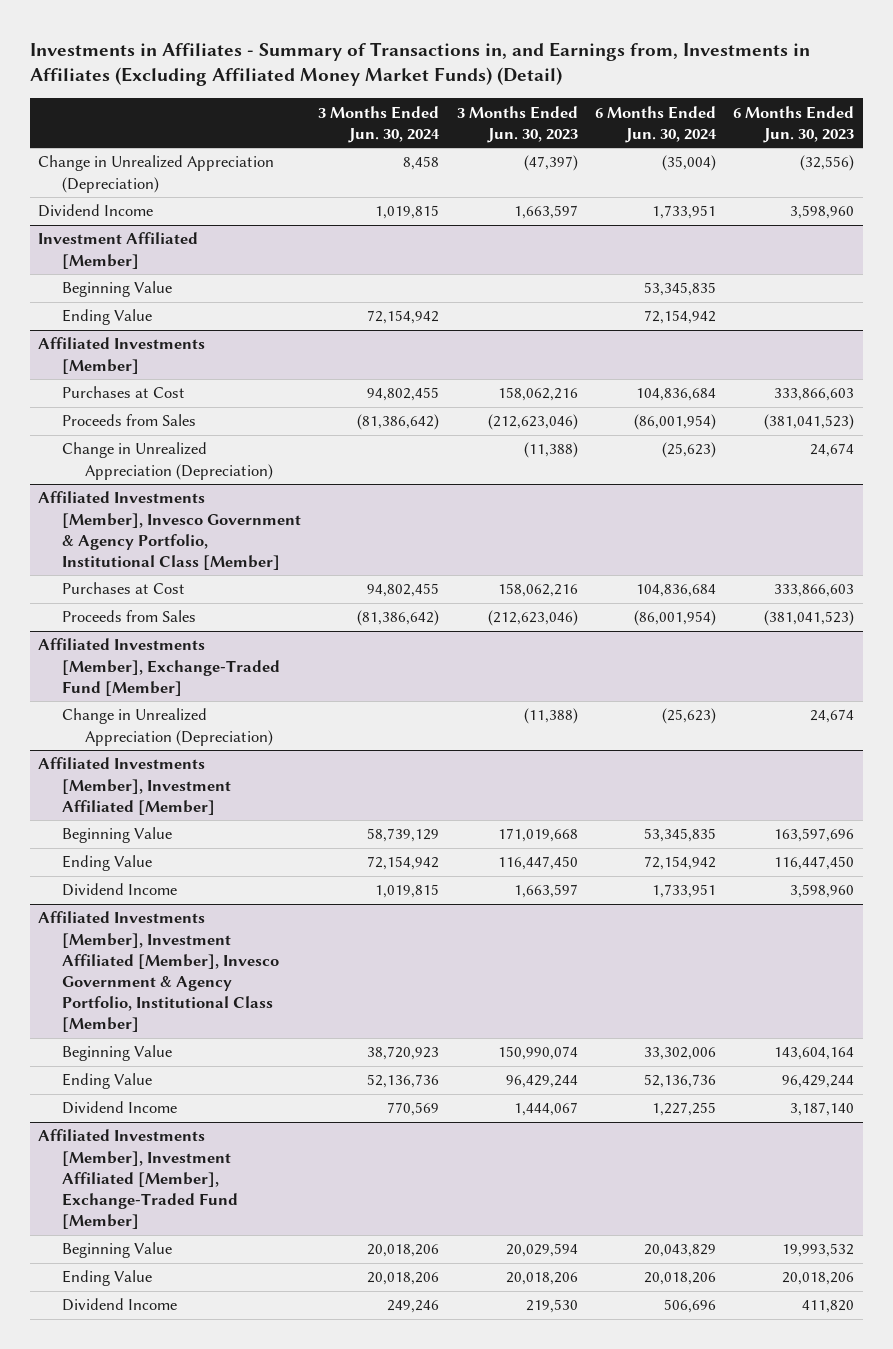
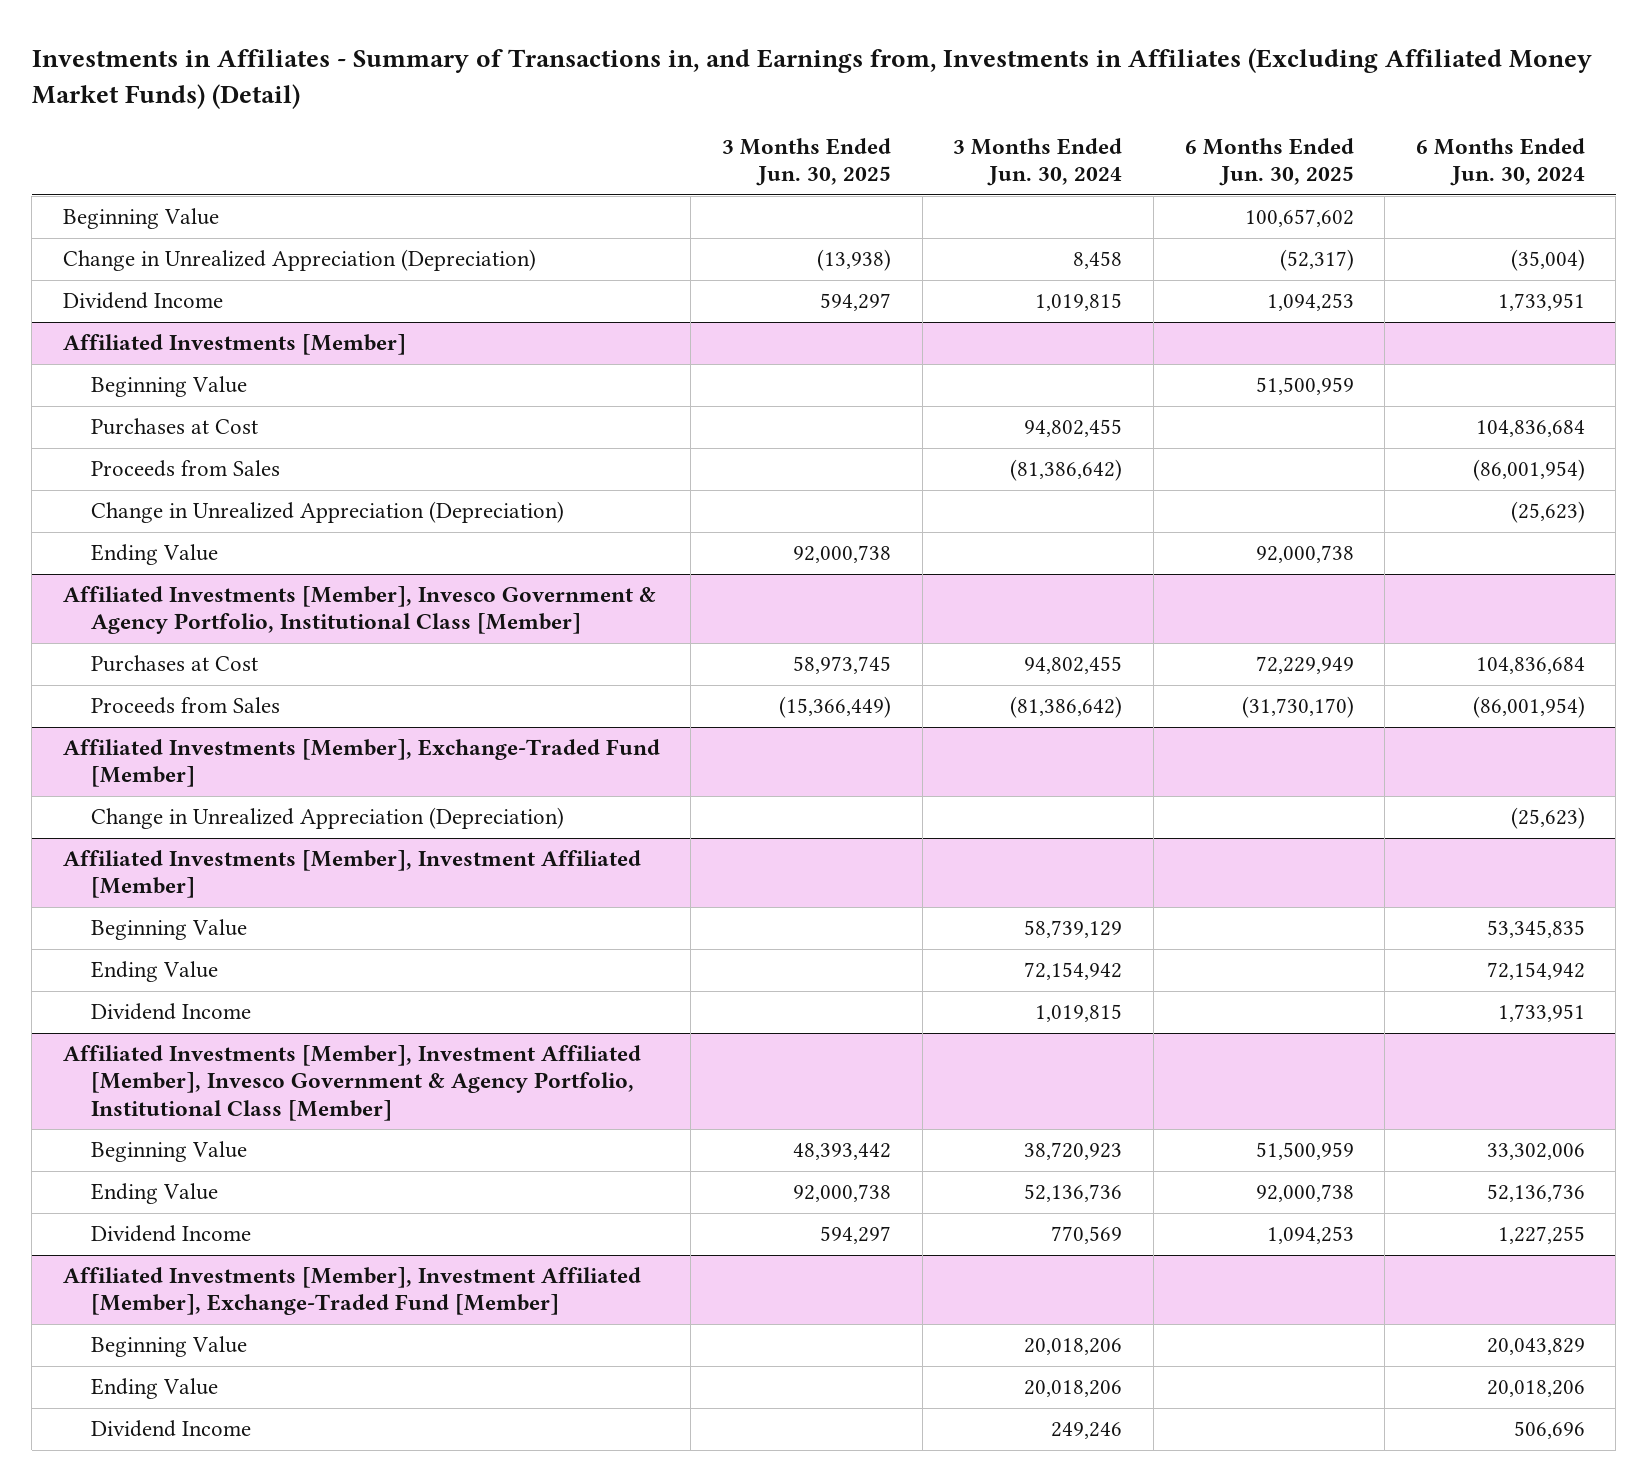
[456,105,578,143] 3 Months Ended Jun. 30, 2023 -> none
[733,105,855,143] 6 Months Ended Jun. 30, 2023 -> none
none -> [721,138,891,187] 3 Months Ended Jun. 30, 2025
none -> [1184,138,1354,187] 6 Months Ended Jun. 30, 2025
none -> [62,208,219,230] Beginning Value
[38,232,199,269] Investment Affiliated [Member] -> none
[61,281,172,298] Beginning Value -> none
[61,309,152,326] Ending Value -> none
none -> [90,376,247,398] Beginning Value
none -> [90,544,218,566] Ending Value

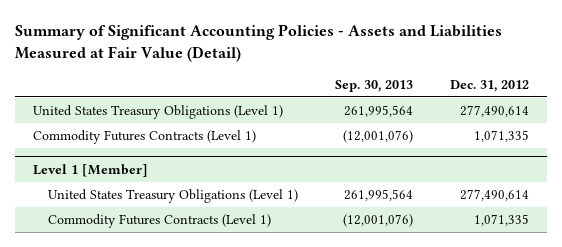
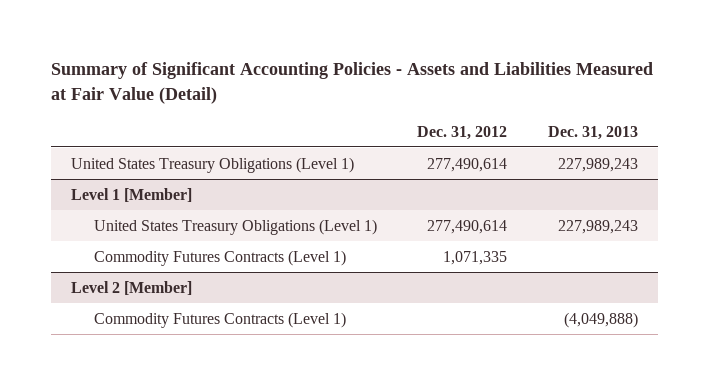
[335,79,414,92] Sep. 30, 2013 -> none
none -> [547,125,638,140] Dec. 31, 2013
[32,130,256,145] Commodity Futures Contracts (Level 1) -> none
none -> [70,280,192,295] Level 2 [Member]
none -> [94,311,347,328] Commodity Futures Contracts (Level 1)

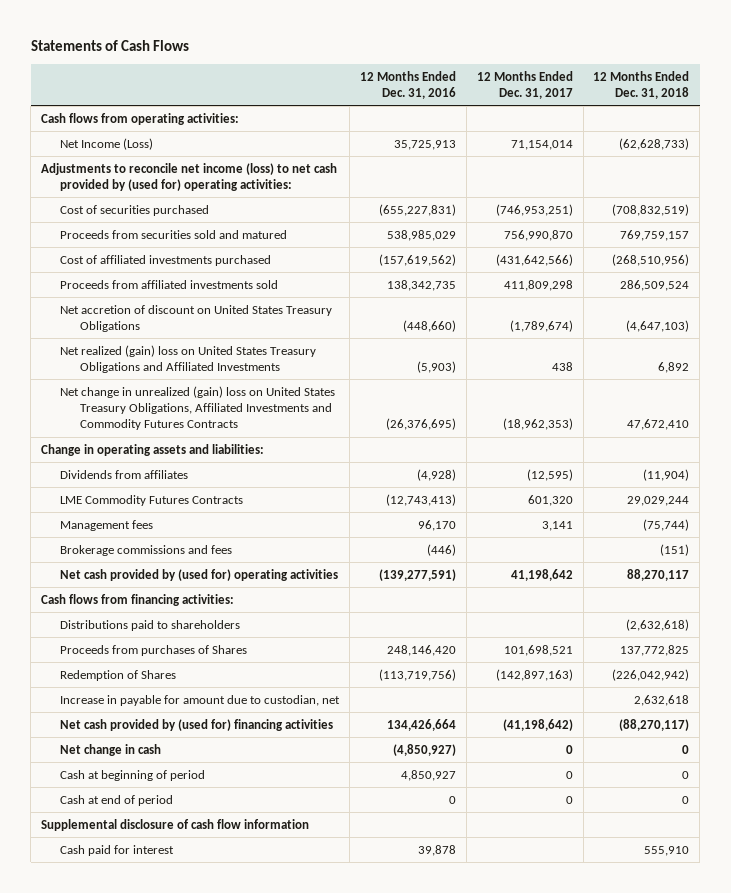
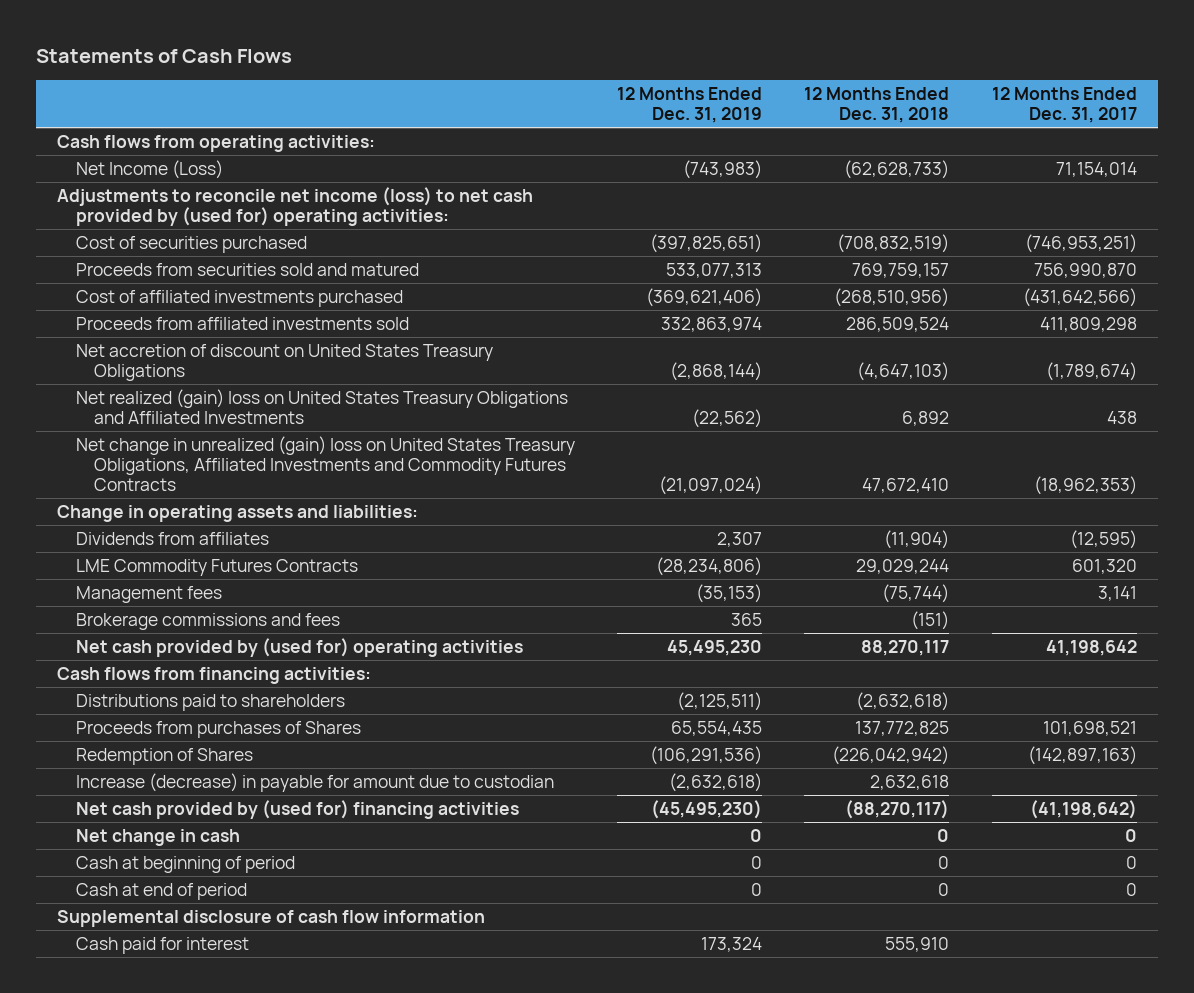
[360,70,457,99] 12 Months Ended Dec. 31, 2016 -> none
none -> [617,87,763,124] 12 Months Ended Dec. 31, 2019
[60,694,341,706] Increase in payable for amount due to custodian, net -> [75,772,554,792] Increase (decrease) in payable for amount due to custodian

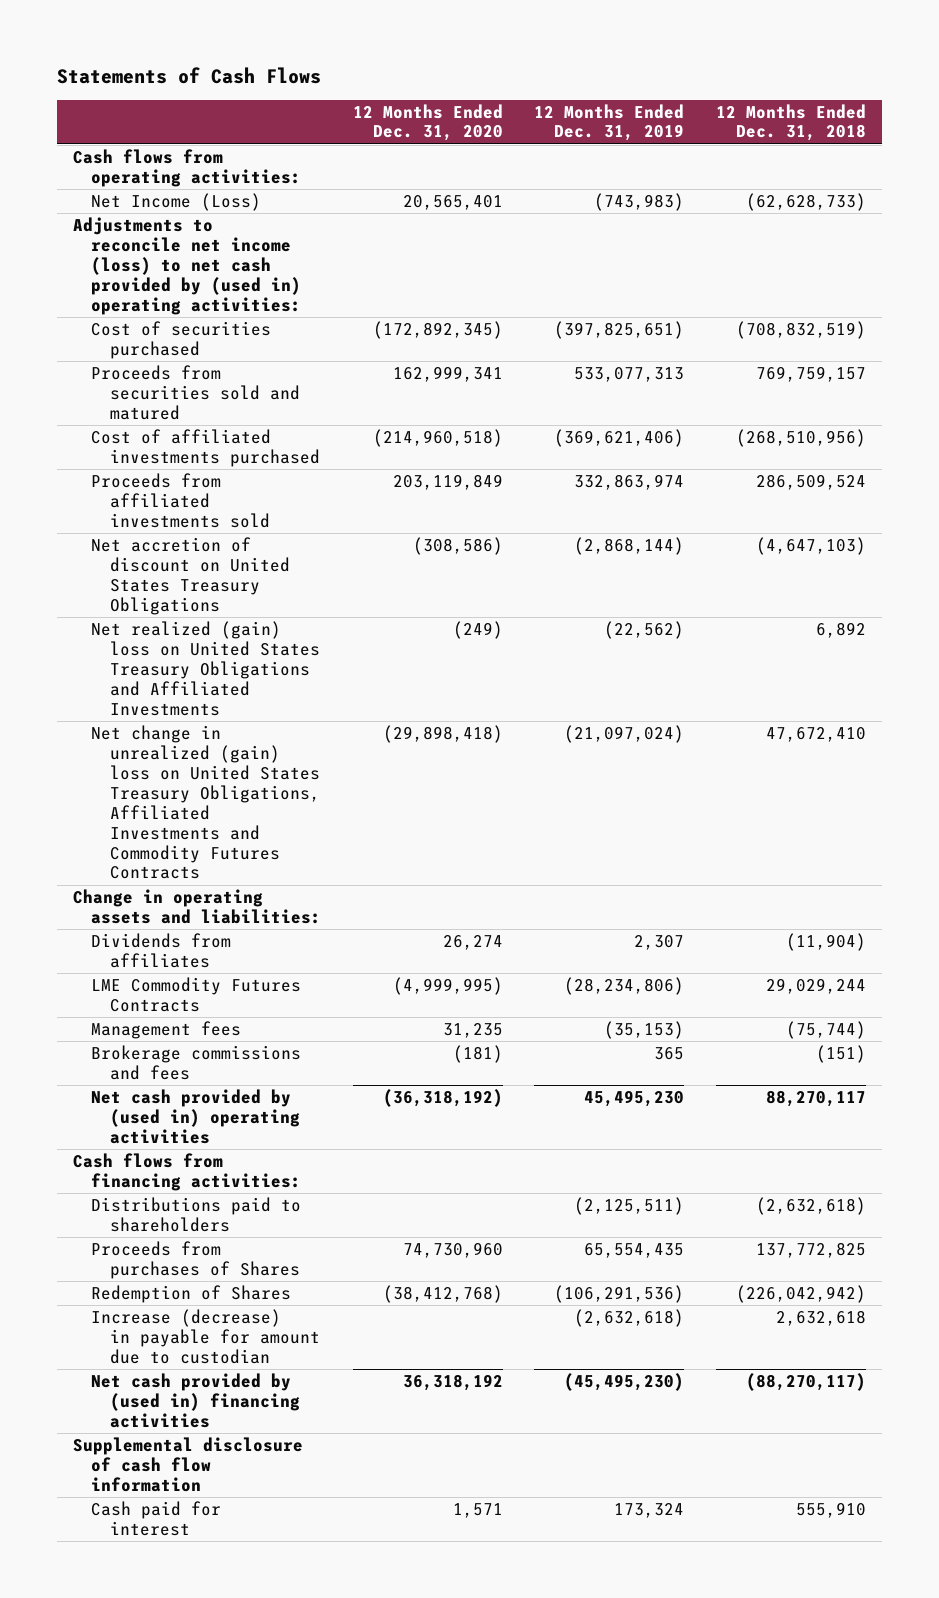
[991,87,1137,124] 12 Months Ended Dec. 31, 2017 -> none
none -> [352,103,503,142] 12 Months Ended Dec. 31, 2020
[57,186,534,226] Adjustments to reconcile net income (loss) to net cash provided by (used for) operating activities: -> [72,216,302,315] Adjustments to reconcile net income (loss) to net cash provided by (used in) operating activities:
[75,637,523,657] Net cash provided by (used for) operating activities -> [91,1088,301,1144] Net cash provided by (used in) operating activities
[75,828,240,846] Net change in cash -> none
[75,855,295,873] Cash at beginning of period -> none
[75,882,247,900] Cash at end of period -> none
[75,799,519,819] Net cash provided by (used for) financing activities -> [91,1372,301,1428] Net cash provided by (used in) financing activities

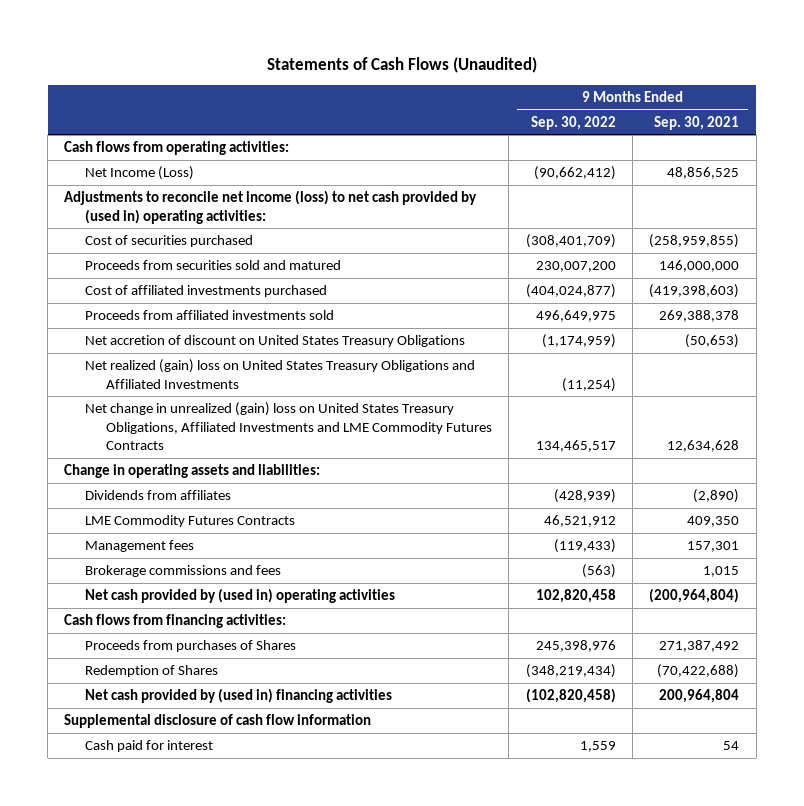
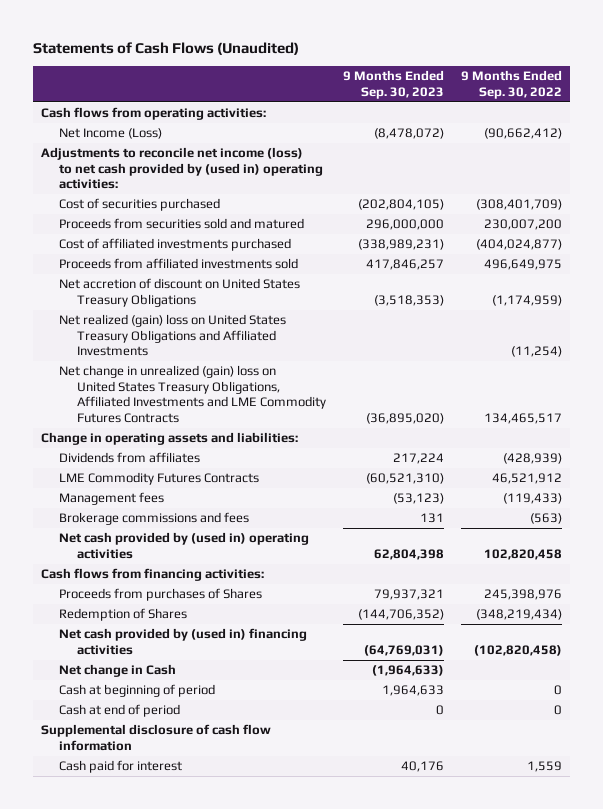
[654,115,740,130] Sep. 30, 2021 -> none
none -> [342,70,444,99] 9 Months Ended Sep. 30, 2023
none -> [59,664,177,678] Net change in Cash
none -> [59,684,216,698] Cash at beginning of period
none -> [59,704,181,718] Cash at end of period

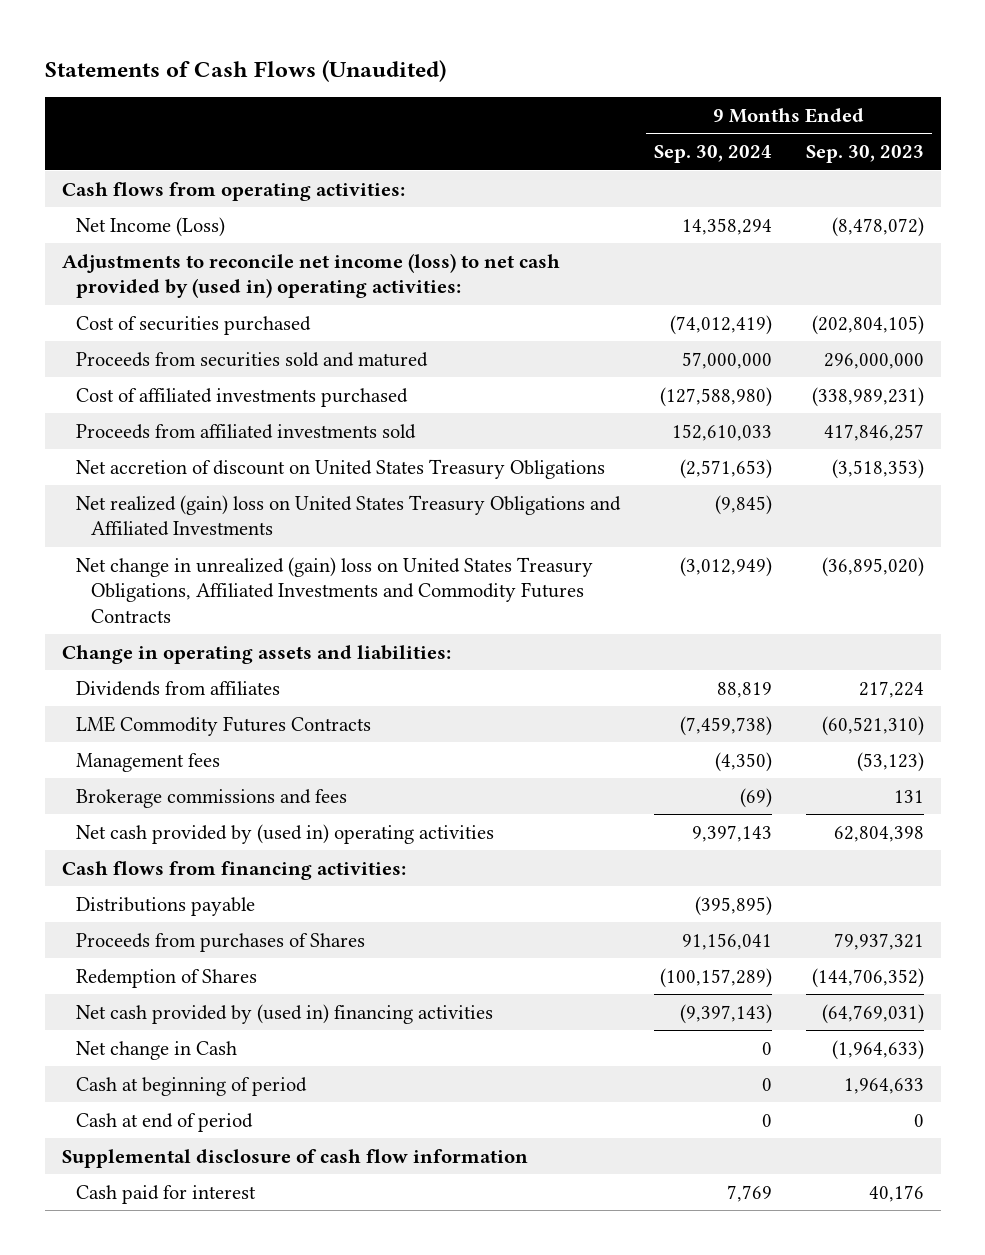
[460,70,562,99] 9 Months Ended Sep. 30, 2022 -> none
none -> [653,145,772,164] Sep. 30, 2024
[59,365,327,423] Net change in unrealized (gain) loss on United States Treasury Obligations, Affiliated Investments and LME Commodity Futures Contracts -> [76,556,594,623] Net change in unrealized (gain) loss on United States Treasury Obligations, Affiliated Investments and Commodity Futures Contracts
none -> [76,896,256,916] Distributions payable

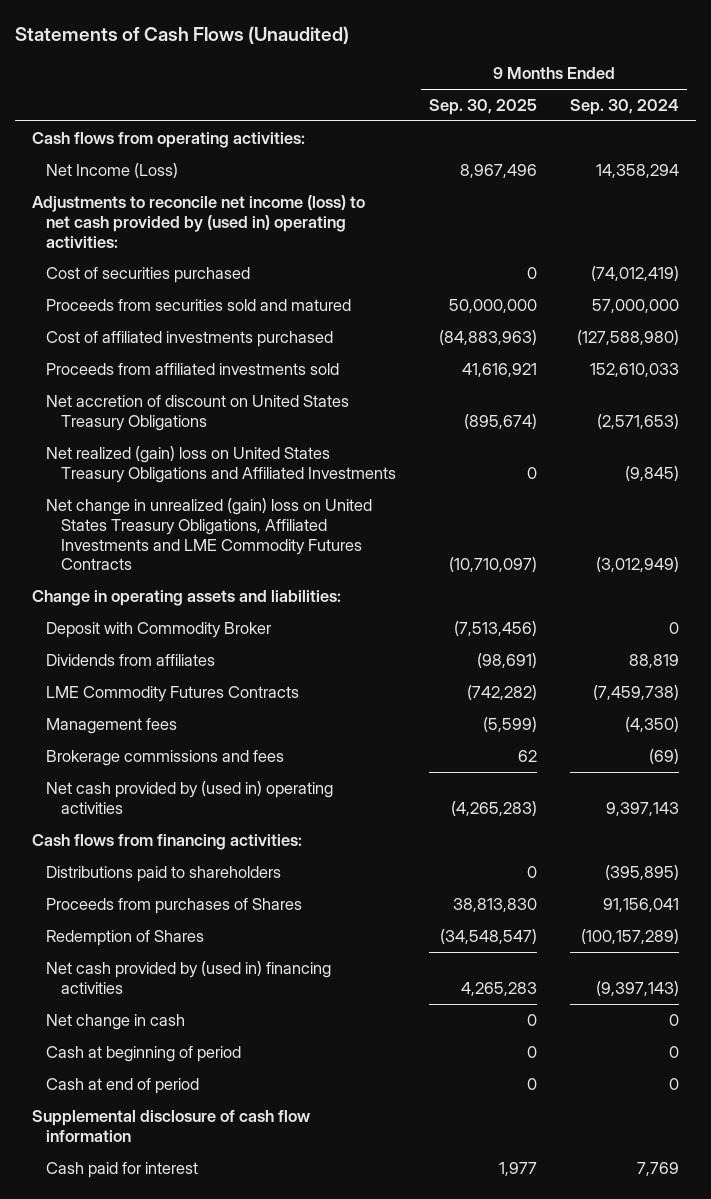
[805,145,924,164] Sep. 30, 2023 -> none
none -> [428,99,537,116] Sep. 30, 2025
[76,556,594,623] Net change in unrealized (gain) loss on United States Treasury Obligations, Affiliated Investments and Commodity Futures Contracts -> [46,497,373,571] Net change in unrealized (gain) loss on United States Treasury Obligations, Affiliated Investments and LME Commodity Futures Contracts
none -> [46,621,272,638] Deposit with Commodity Broker
[76,896,256,916] Distributions payable -> [46,865,282,882] Distributions paid to shareholders
[76,1040,238,1060] Net change in Cash -> [46,1013,186,1030] Net change in cash

